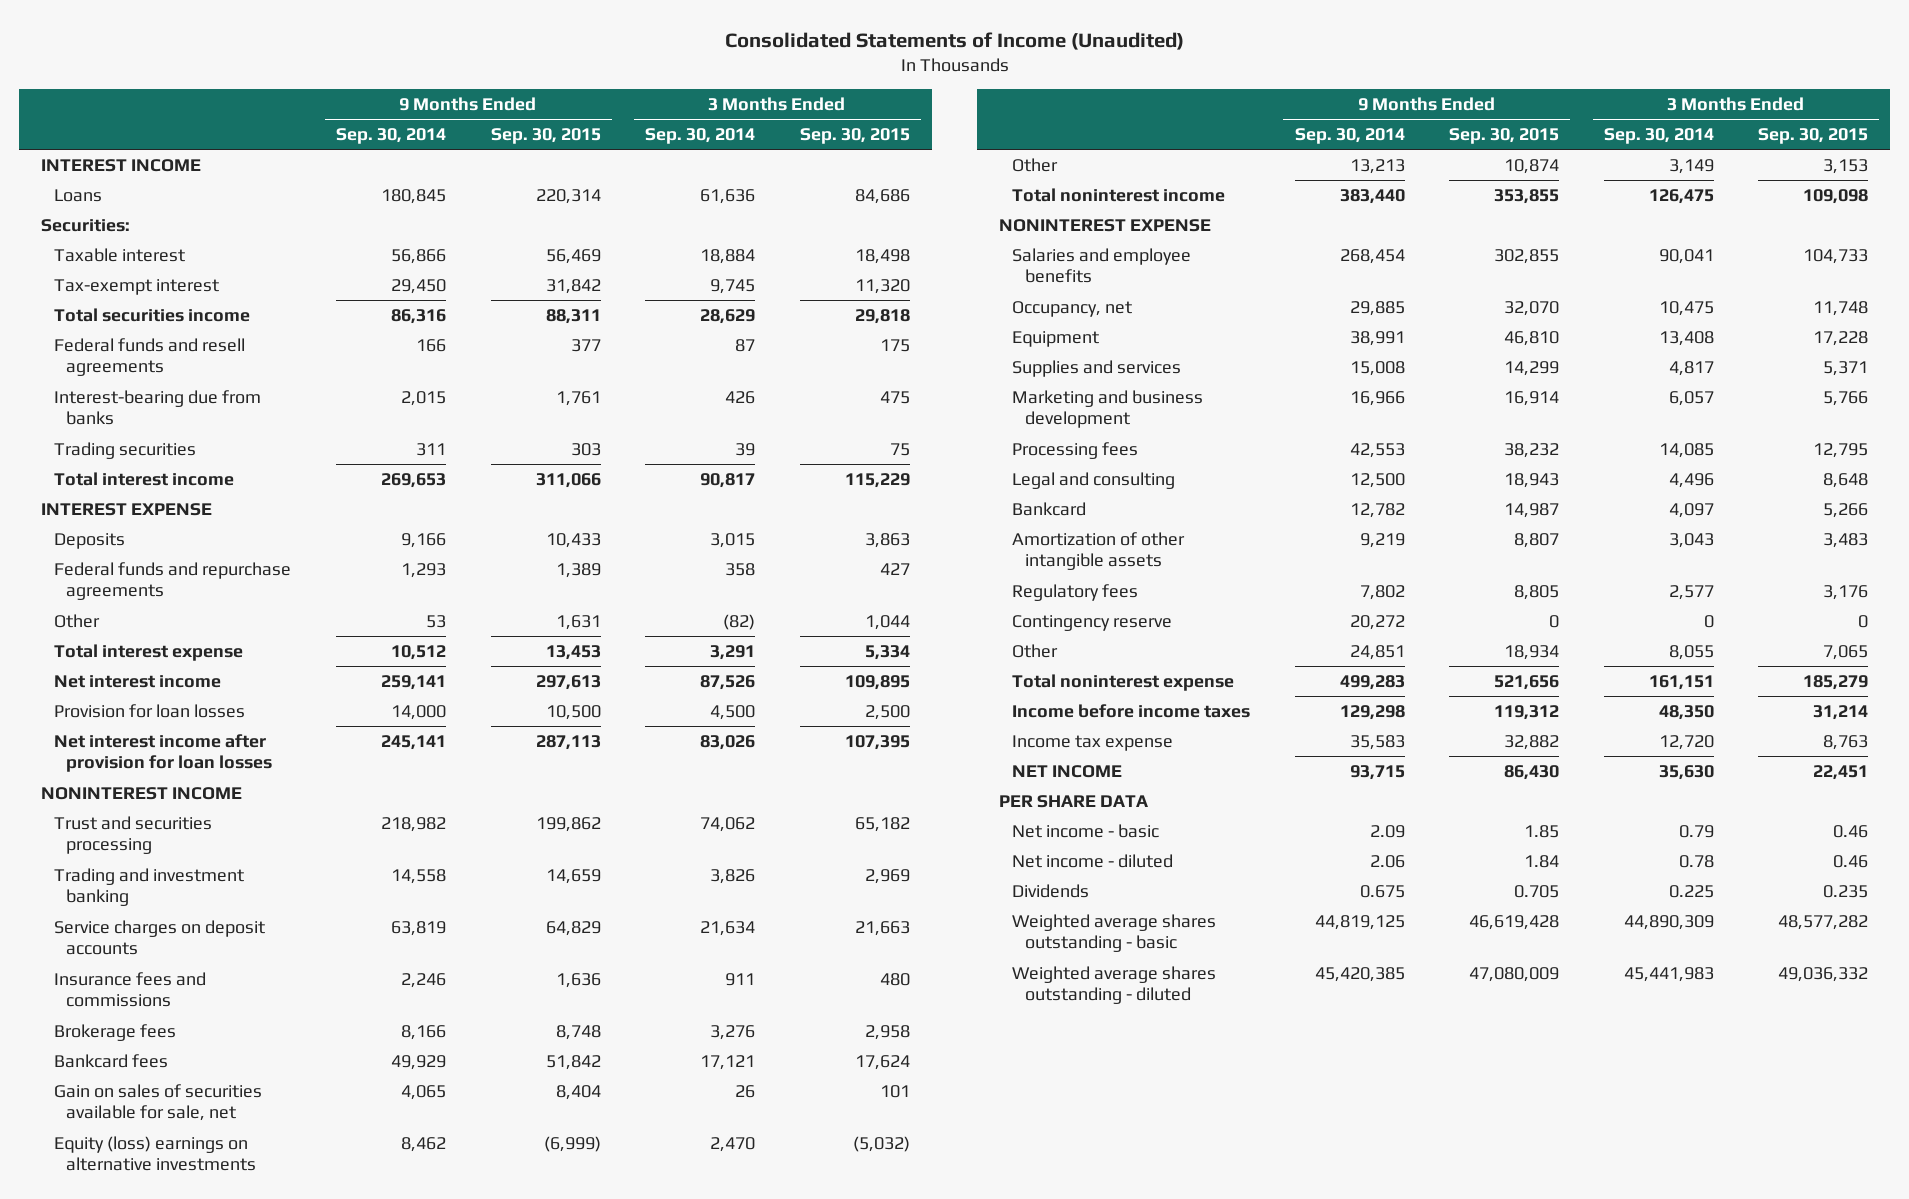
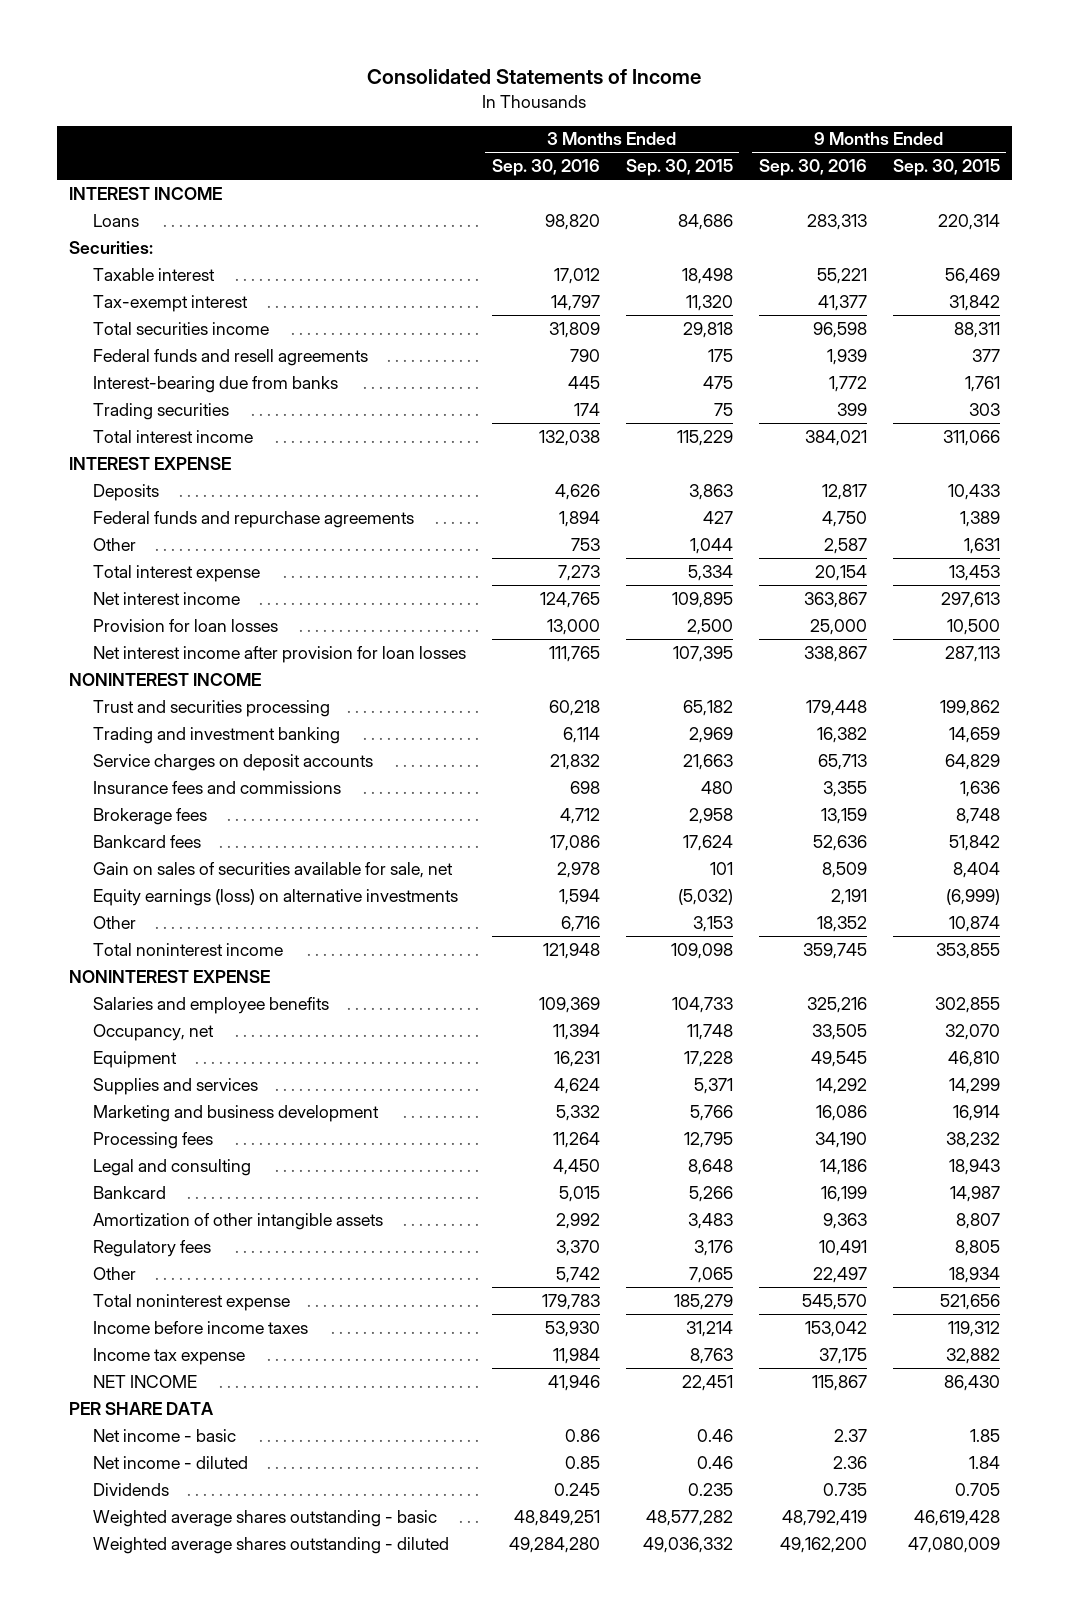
[724,31,1184,50] Consolidated Statements of Income (Unaudited) -> [367,68,702,84] Consolidated Statements of Income
[336,128,447,145] Sep. 30, 2014 -> none
[645,128,756,145] Sep. 30, 2014 -> none
none -> [491,159,600,177] Sep. 30, 2016
none -> [758,159,867,177] Sep. 30, 2016
[53,1135,257,1172] Equity (loss) earnings on alternative investments -> [92,888,458,906] Equity earnings (loss) on alternative investments
[1012,614,1173,631] Contingency reserve -> none

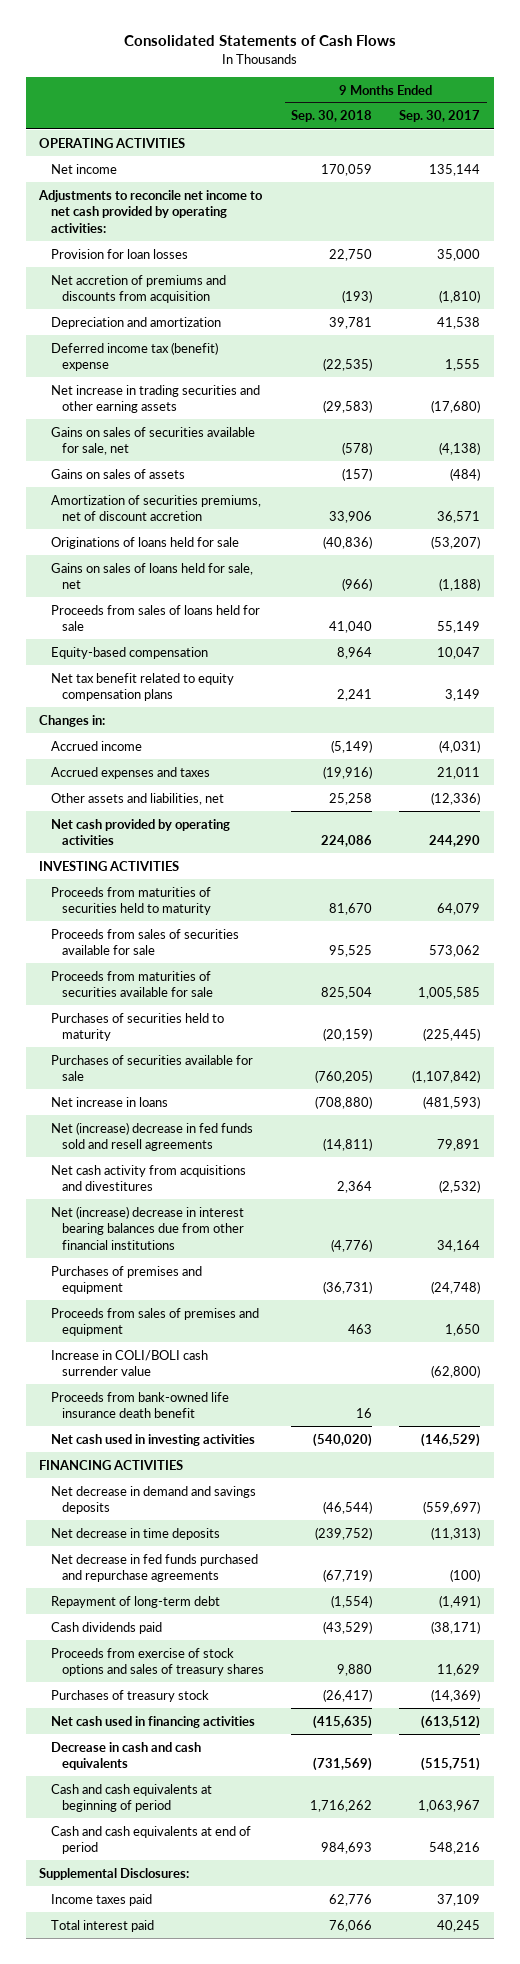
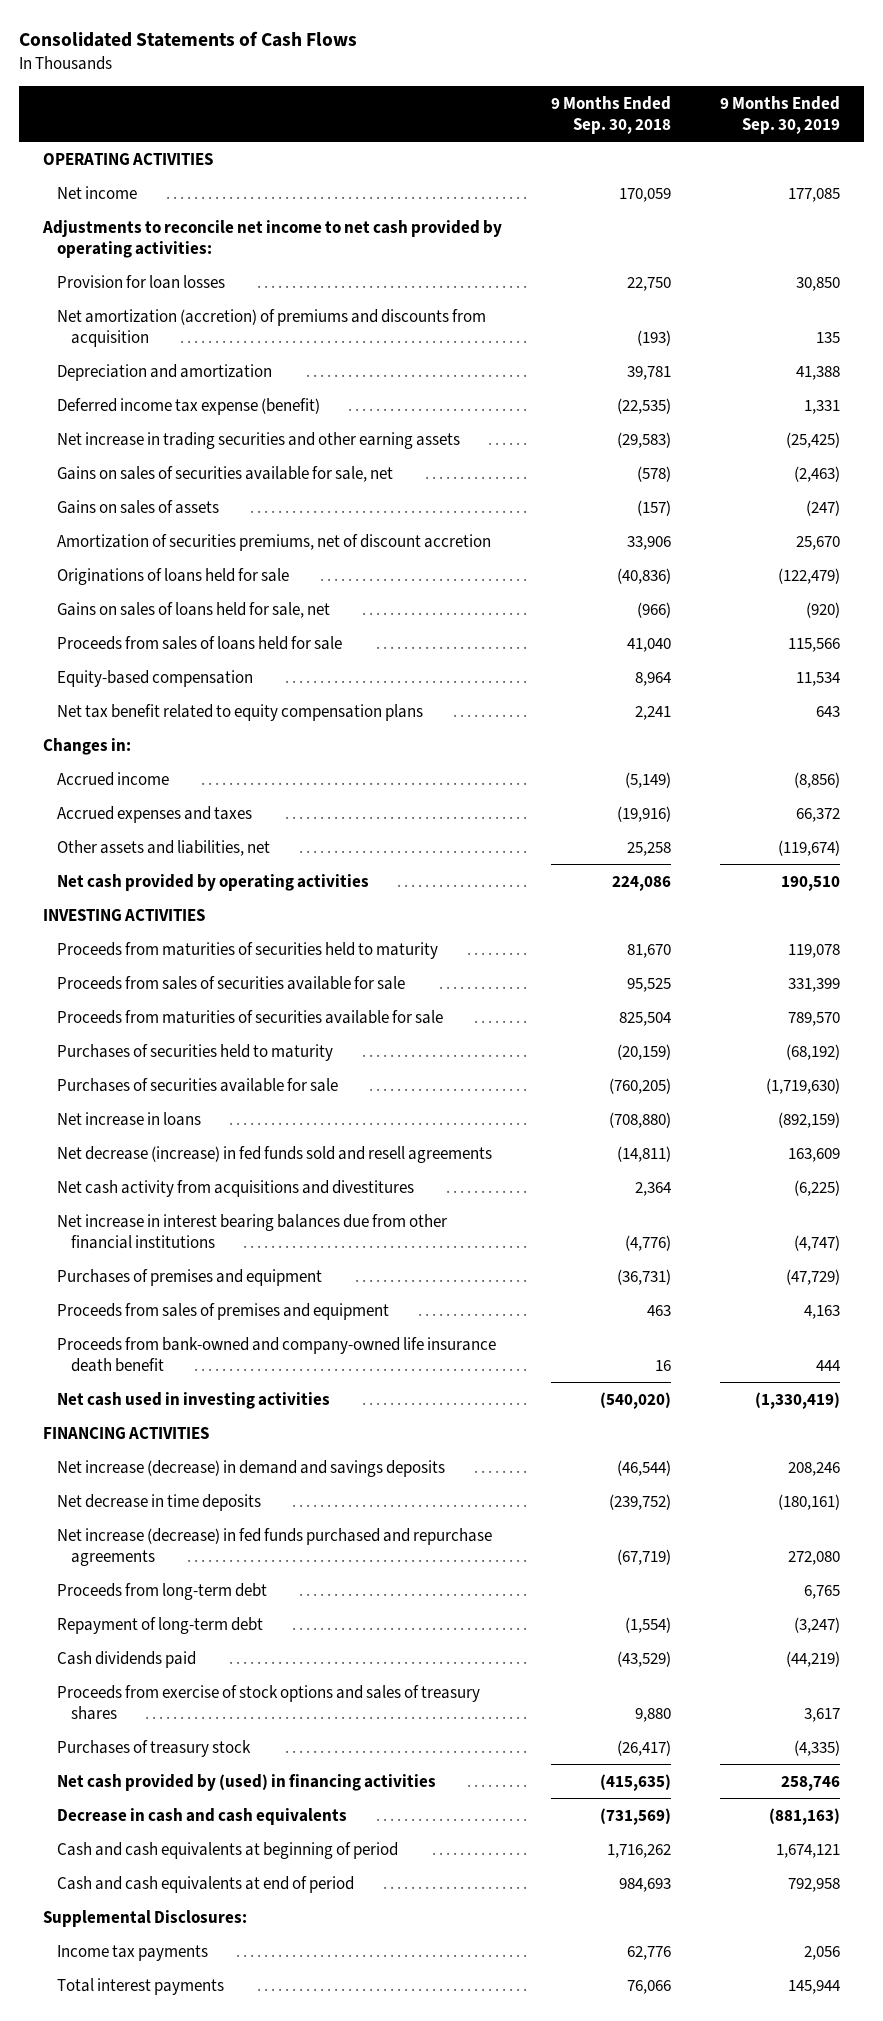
[399,110,481,123] Sep. 30, 2017 -> none
none -> [719,95,840,134] 9 Months Ended Sep. 30, 2019
[50,274,226,304] Net accretion of premiums and discounts from acquisition -> [57,308,487,347] Net amortization (accretion) of premiums and discounts from acquisition
[50,341,218,372] Deferred income tax (benefit) expense -> [57,397,321,415] Deferred income tax expense (benefit)
[50,1121,253,1152] Net (increase) decrease in fed funds sold and resell agreements -> [57,1145,493,1163] Net decrease (increase) in fed funds sold and resell agreements
[50,1205,245,1250] Net (increase) decrease in interest bearing balances due from other financial institutions -> [57,1213,448,1249] Net increase in interest bearing balances due from other financial institutions
[50,1349,208,1377] Increase in COLI/BOLI cash surrender value -> none
[50,1391,229,1419] Proceeds from bank-owned life insurance death benefit -> [57,1336,497,1372] Proceeds from bank-owned and company-owned life insurance death benefit
[50,1485,256,1515] Net decrease in demand and savings deposits -> [57,1459,446,1477] Net increase (decrease) in demand and savings deposits
[50,1553,258,1583] Net decrease in fed funds purchased and repurchase agreements -> [57,1527,493,1566] Net increase (decrease) in fed funds purchased and repurchase agreements
none -> [57,1582,268,1600] Proceeds from long-term debt
[50,1715,255,1728] Net cash used in financing activities -> [57,1773,437,1791] Net cash provided by (used) in financing activities
[50,1893,152,1906] Income taxes paid -> [57,1944,209,1961] Income tax payments
[50,1919,154,1932] Total interest paid -> [57,1977,225,1995] Total interest payments

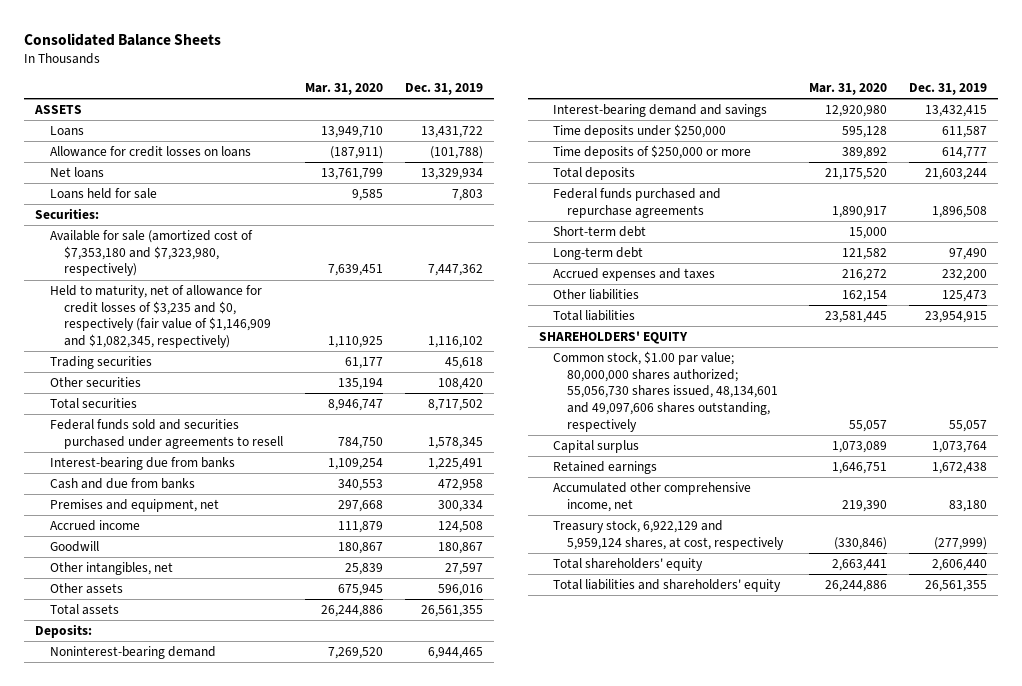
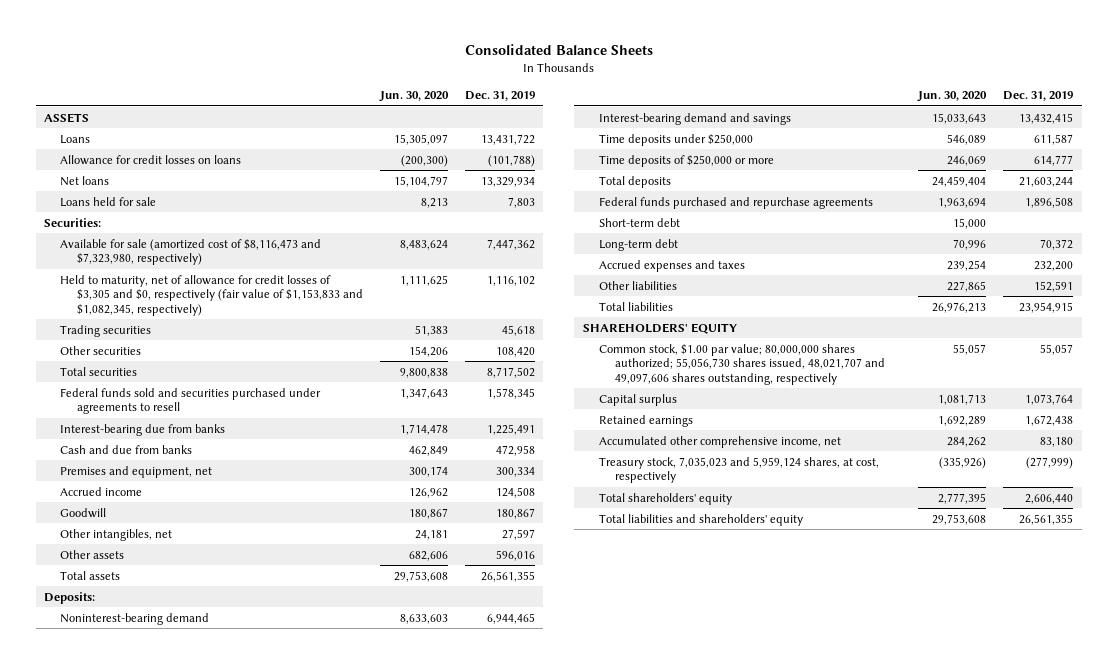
[305,83,384,96] Mar. 31, 2020 -> none
none -> [378,90,449,102] Jun. 30, 2020
[49,230,253,277] Available for sale (amortized cost of $7,353,180 and $7,323,980, respectively) -> [60,238,322,266] Available for sale (amortized cost of $8,116,473 and $7,323,980, respectively)
[49,285,271,349] Held to maturity, net of allowance for credit losses of $3,235 and $0, respectively (fair value of $1,146,909 and $1,082,345, respectively) -> [60,274,363,316] Held to maturity, net of allowance for credit losses of $3,305 and $0, respectively (fair value of $1,153,833 and $1,082,345, respectively)
[948,248,987,261] 97,490 -> [1040,238,1074,250] 70,372
[941,290,987,303] 125,473 -> [1034,280,1074,292] 152,591
[553,351,779,432] Common stock, $1.00 par value; 80,000,000 shares authorized; 55,056,730 shares issued, 48,134,601 and 49,097,606 shares outstanding, respectively -> [598,343,886,385] Common stock, $1.00 par value; 80,000,000 shares authorized; 55,056,730 shares issued, 48,021,707 and 49,097,606 shares outstanding, respectively
[553,520,785,550] Treasury stock, 6,922,129 and 5,959,124 shares, at cost, respectively -> [598,456,879,484] Treasury stock, 7,035,023 and 5,959,124 shares, at cost, respectively

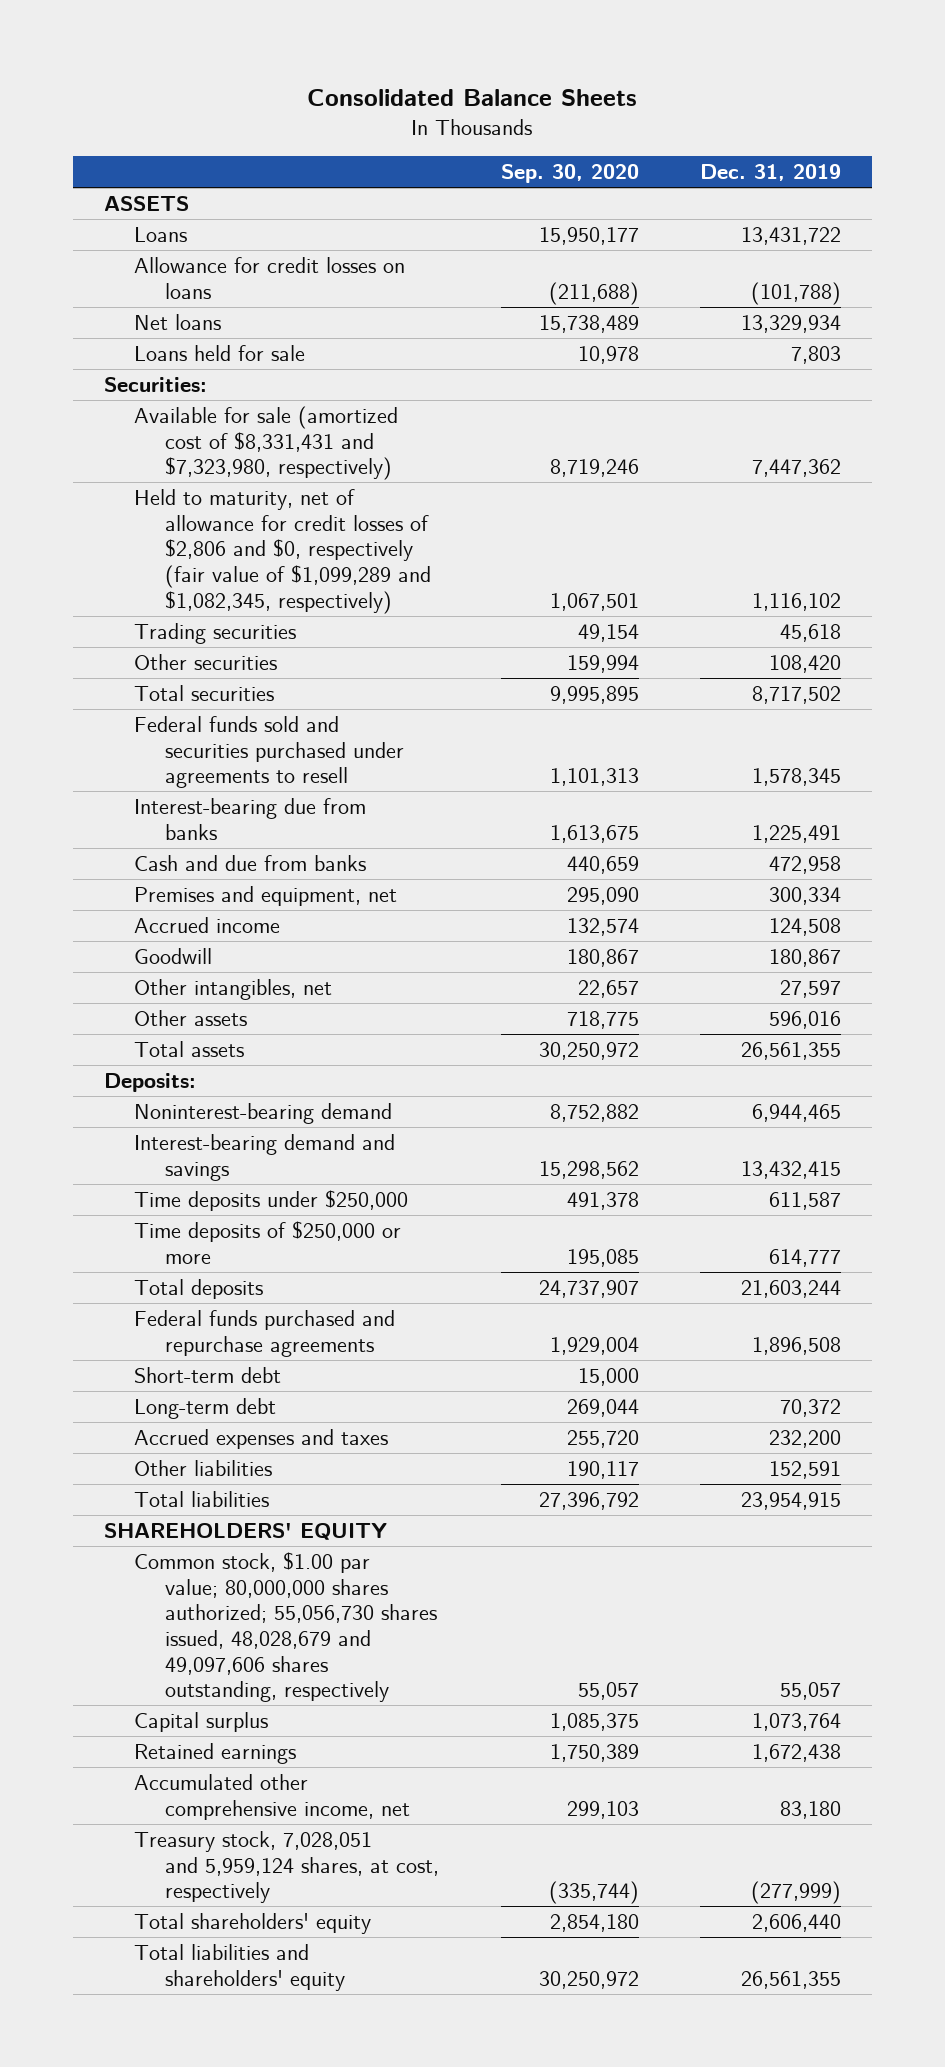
[378,90,449,102] Jun. 30, 2020 -> none
none -> [500,164,639,184] Sep. 30, 2020
[60,238,322,266] Available for sale (amortized cost of $8,116,473 and $7,323,980, respectively) -> [134,406,399,481] Available for sale (amortized cost of $8,331,431 and $7,323,980, respectively)
[60,274,363,316] Held to maturity, net of allowance for credit losses of $3,305 and $0, respectively (fair value of $1,153,833 and $1,082,345, respectively) -> [134,489,432,614] Held to maturity, net of allowance for credit losses of $2,806 and $0, respectively (fair value of $1,099,289 and $1,082,345, respectively)
[598,343,886,385] Common stock, $1.00 par value; 80,000,000 shares authorized; 55,056,730 shares issued, 48,021,707 and 49,097,606 shares outstanding, respectively -> [134,1552,438,1703] Common stock, $1.00 par value; 80,000,000 shares authorized; 55,056,730 shares issued, 48,028,679 and 49,097,606 shares outstanding, respectively
[598,456,879,484] Treasury stock, 7,035,023 and 5,959,124 shares, at cost, respectively -> [134,1831,440,1904] Treasury stock, 7,028,051 and 5,959,124 shares, at cost, respectively

